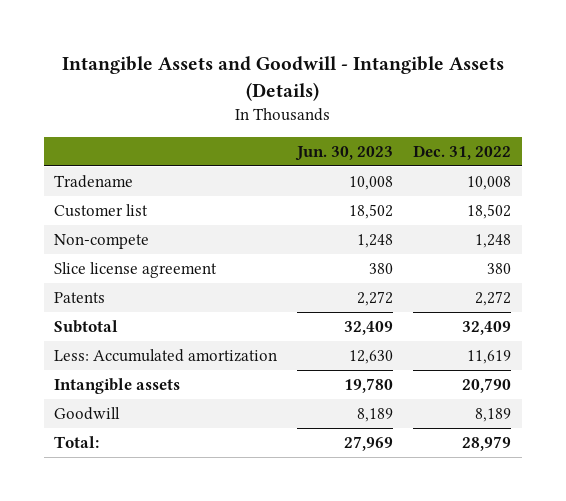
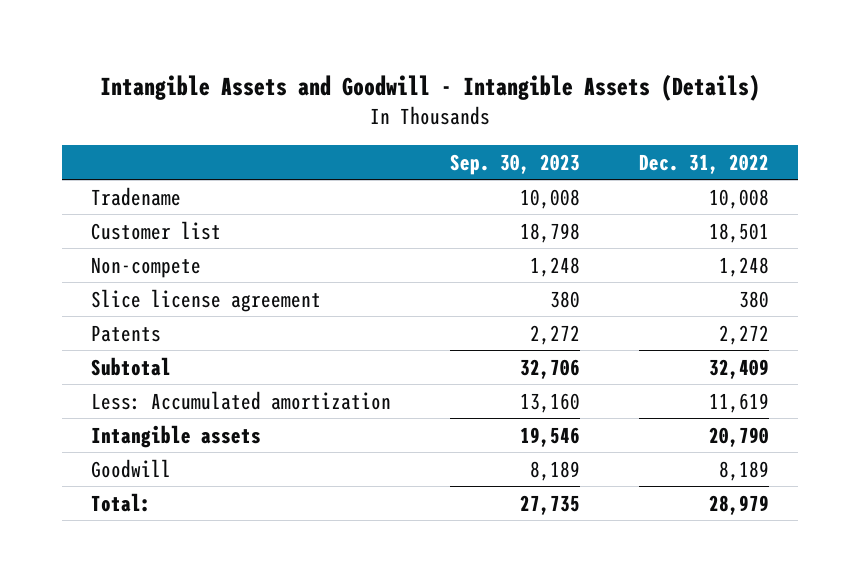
[295,145,394,161] Jun. 30, 2023 -> none
none -> [449,153,580,175] Sep. 30, 2023
[467,204,512,220] 18,502 -> [708,222,769,243] 18,501

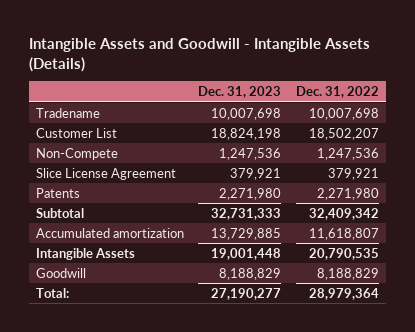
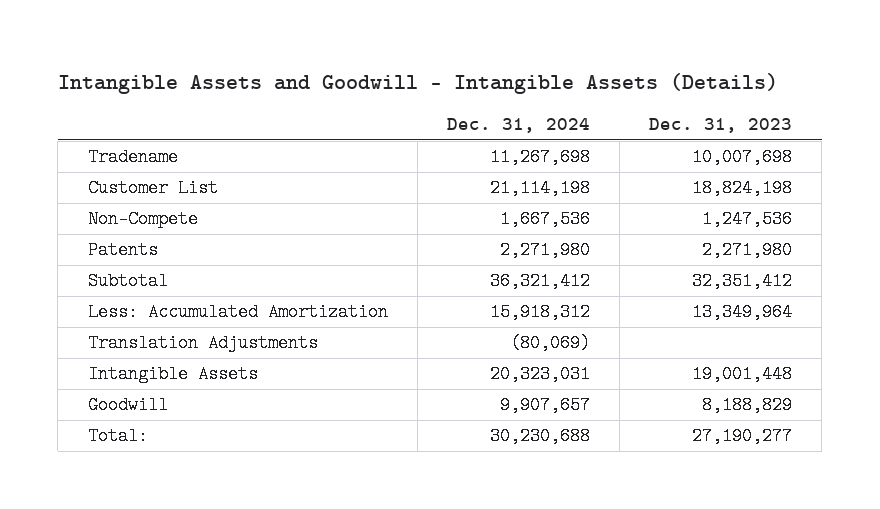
[295,86,379,99] Dec. 31, 2022 -> none
none -> [446,118,590,134] Dec. 31, 2024
[35,167,176,180] Slice License Agreement -> none
[211,207,282,220] 32,731,333 -> [692,272,793,291] 32,351,412
[35,227,184,238] Accumulated amortization -> [87,303,388,322] Less: Accumulated Amortization
[211,227,282,240] 13,729,885 -> [692,303,793,322] 13,349,964
none -> [87,334,318,353] Translation Adjustments

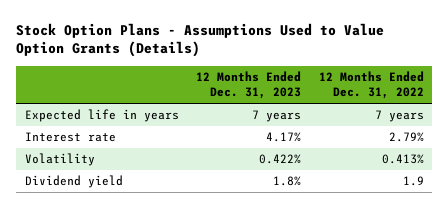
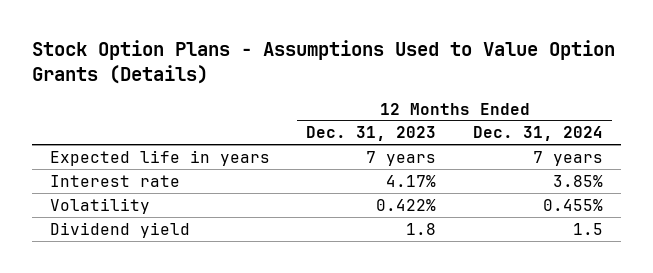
[318,70,424,100] 12 Months Ended Dec. 31, 2022 -> none
none -> [472,126,603,142] Dec. 31, 2024
[273,176,302,187] 1.8% -> [406,222,437,235] 1.8

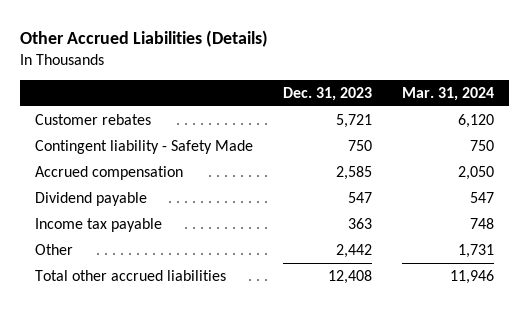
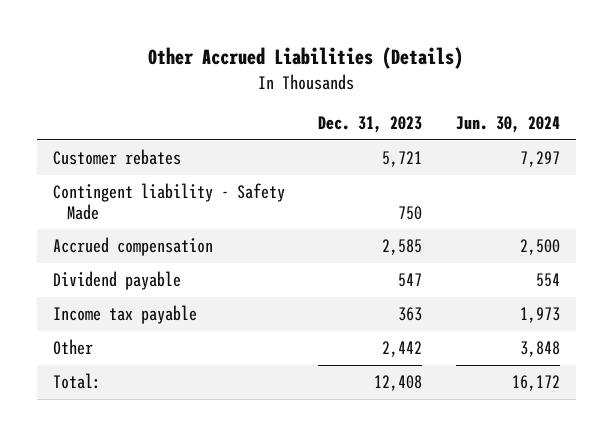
[401,86,494,101] Mar. 31, 2024 -> none
none -> [455,116,560,134] Jun. 30, 2024
[34,269,226,281] Total other accrued liabilities -> [53,373,102,390] Total:

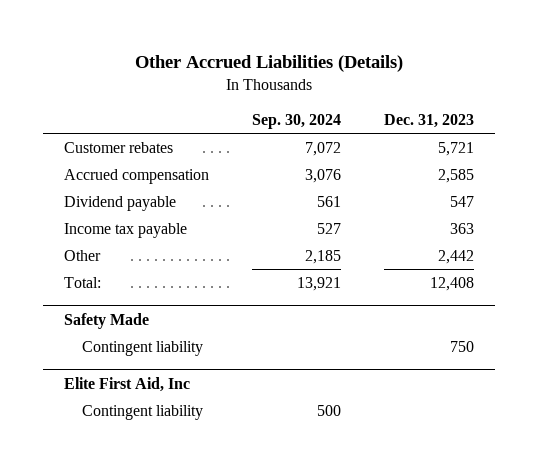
[455,116,560,134] Jun. 30, 2024 -> none
none -> [251,113,341,129] Sep. 30, 2024
[53,183,286,220] Contingent liability - Safety Made -> none
none -> [63,312,149,329] Safety Made
none -> [81,340,203,356] Contingent liability
none -> [63,376,190,392] Elite First Aid, Inc
none -> [81,404,203,420] Contingent liability

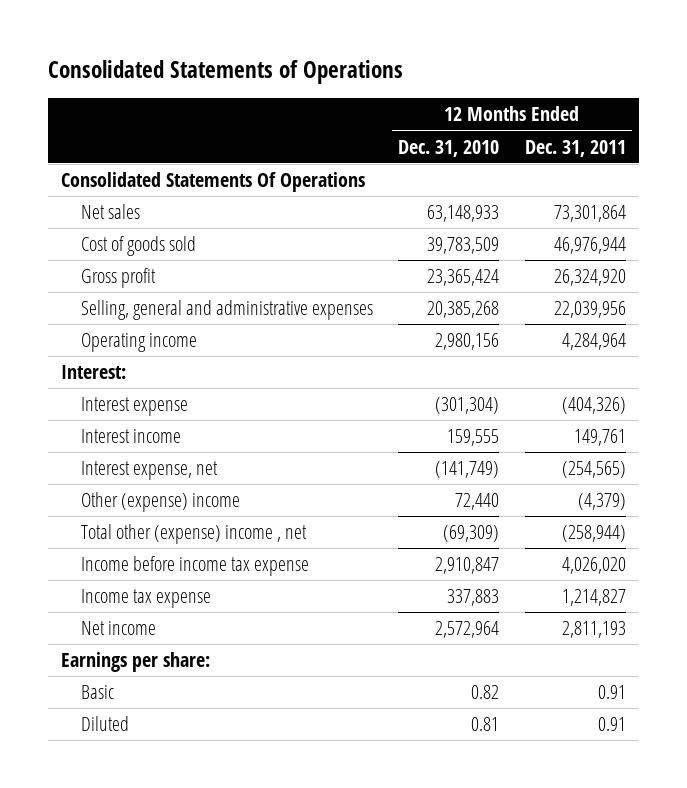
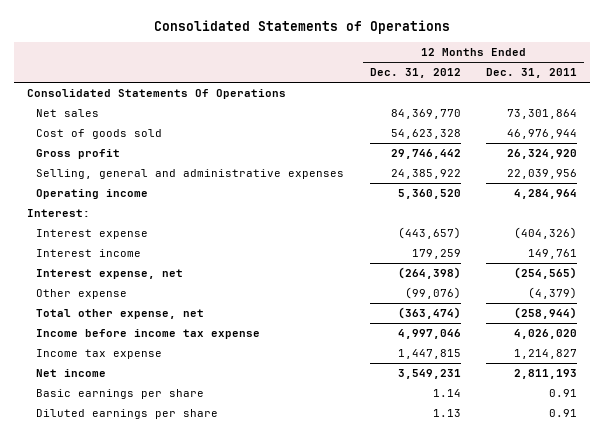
[398,139,500,157] Dec. 31, 2010 -> none
none -> [369,68,461,79] Dec. 31, 2012
[80,492,240,513] Other (expense) income -> [36,289,128,300] Other expense
[80,524,307,545] Total other (expense) income , net -> [36,309,205,320] Total other expense, net
[60,652,210,673] Earnings per share: -> none
[80,685,114,700] Basic -> [36,389,205,400] Basic earnings per share
[80,716,129,732] Diluted -> [36,409,219,420] Diluted earnings per share

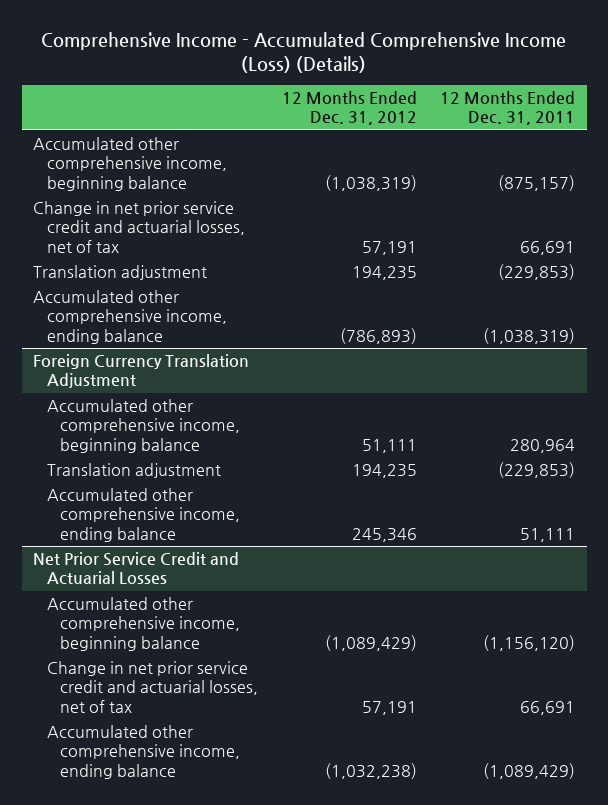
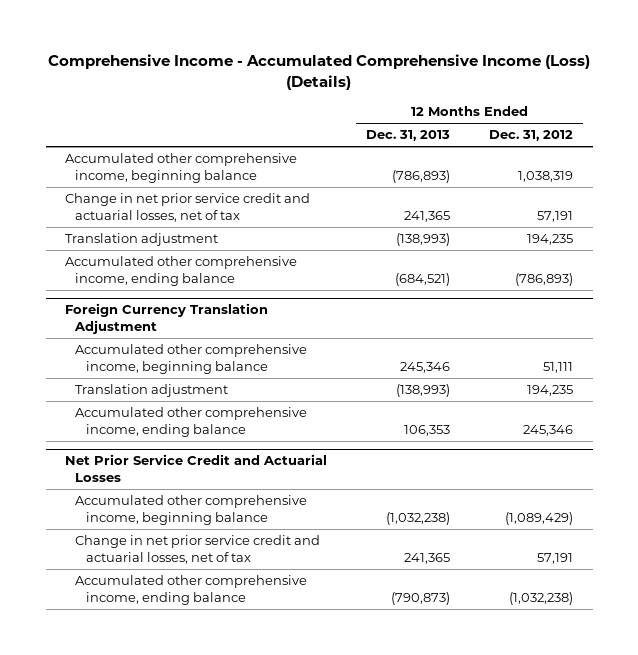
[440,90,576,126] 12 Months Ended Dec. 31, 2011 -> none
none -> [366,130,451,142] Dec. 31, 2013
[324,174,417,191] (1,038,319) -> [518,170,574,182] 1,038,319

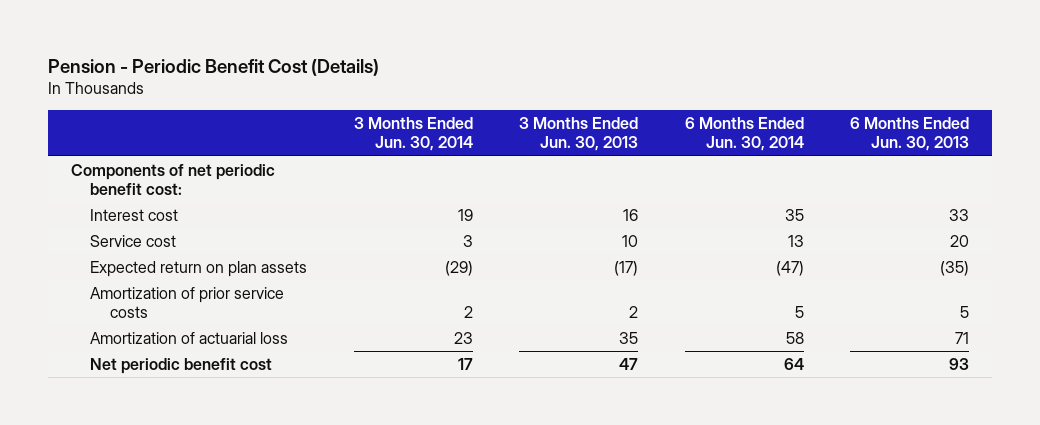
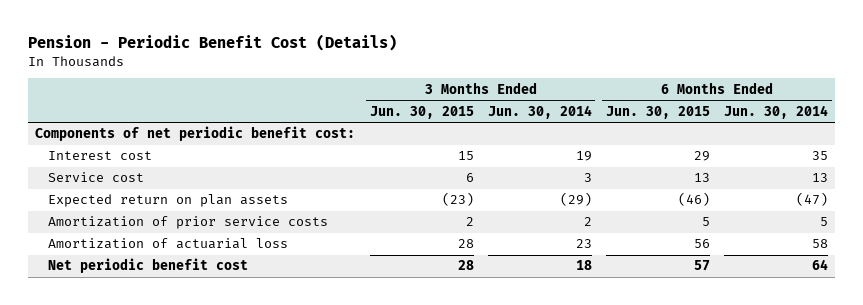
[519,117,639,152] 3 Months Ended Jun. 30, 2013 -> none
[850,117,970,152] 6 Months Ended Jun. 30, 2013 -> none
none -> [369,105,474,119] Jun. 30, 2015
none -> [605,105,710,119] Jun. 30, 2015
[457,357,473,370] 17 -> [575,260,592,271] 18

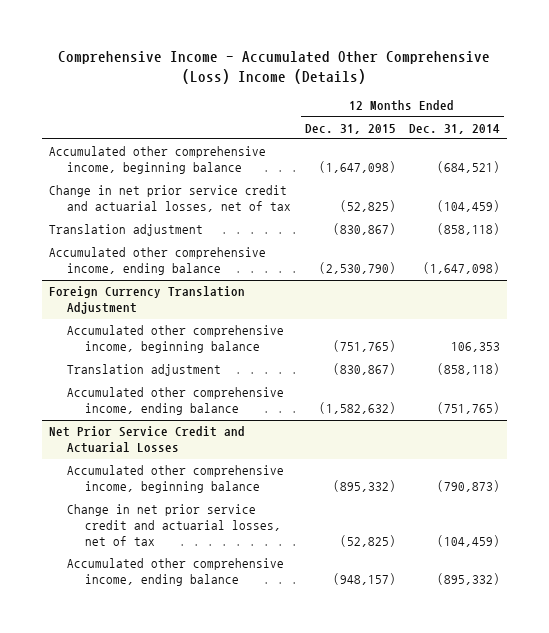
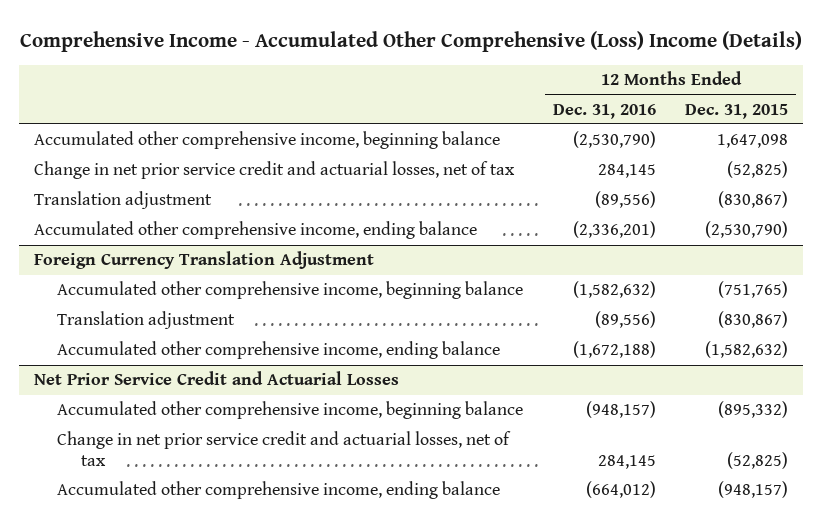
[409,123,501,134] Dec. 31, 2014 -> none
none -> [552,103,656,119] Dec. 31, 2016
[318,161,396,174] (1,647,098) -> [717,134,789,149] 1,647,098

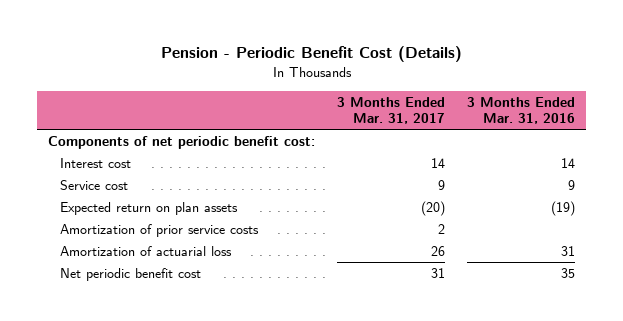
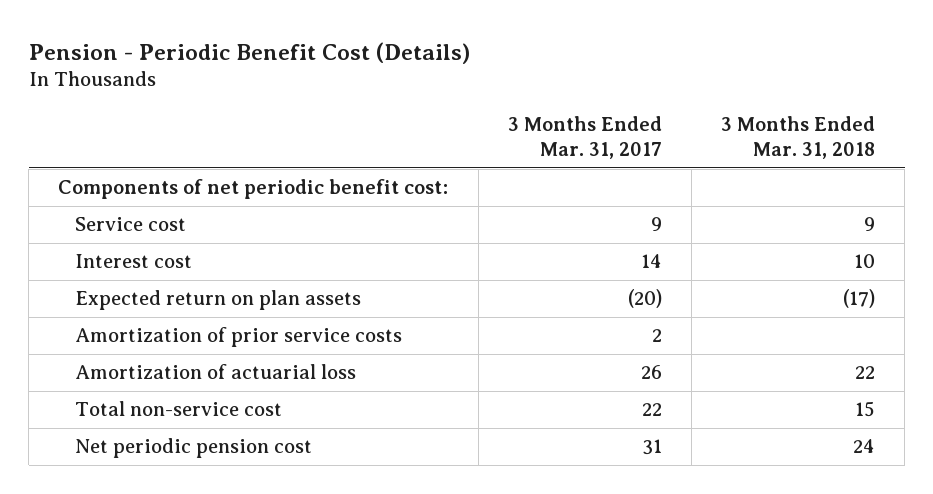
[467,96,576,124] 3 Months Ended Mar. 31, 2016 -> none
none -> [720,116,875,160] 3 Months Ended Mar. 31, 2018
[60,157,132,168] Interest cost -> [75,254,193,269] Interest cost
none -> [75,401,283,417] Total non-service cost
[60,267,202,281] Net periodic benefit cost -> [75,438,313,459] Net periodic pension cost

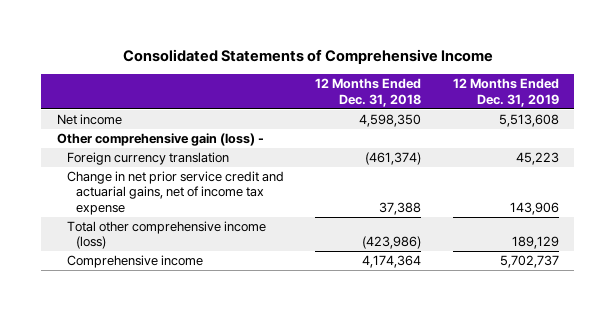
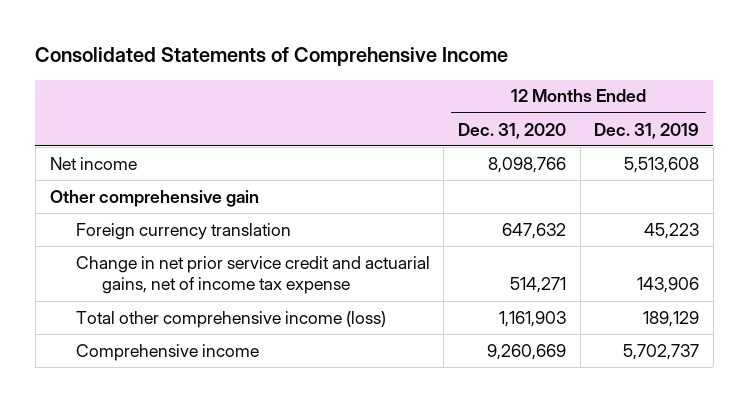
[315,78,422,107] 12 Months Ended Dec. 31, 2018 -> none
none -> [457,122,566,139] Dec. 31, 2020
[57,133,265,147] Other comprehensive gain (loss) - -> [49,189,259,207] Other comprehensive gain

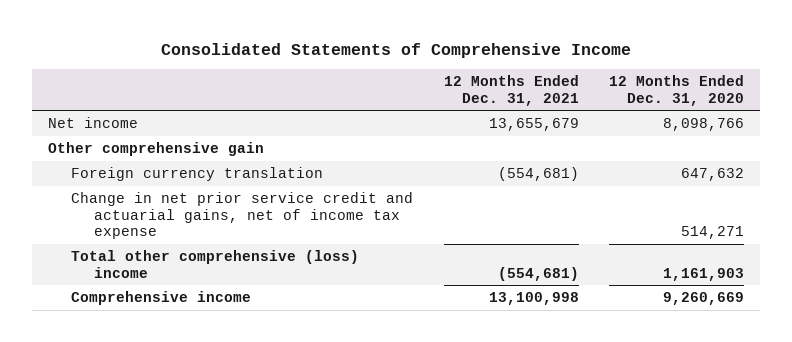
[594,122,700,139] Dec. 31, 2019 -> none
none -> [443,75,579,106] 12 Months Ended Dec. 31, 2021
[75,310,386,328] Total other comprehensive income (loss) -> [70,250,359,278] Total other comprehensive (loss) income

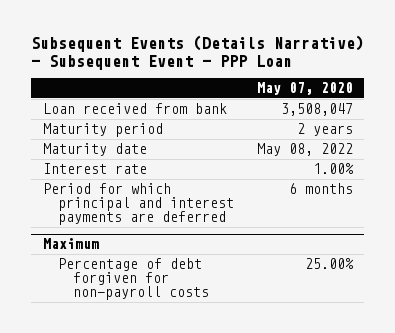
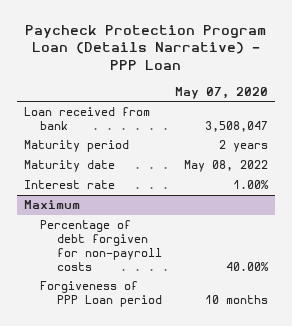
[31,34,365,70] Subsequent Events (Details Narrative) - Subsequent Event - PPP Loan -> [24,24,266,71] Paycheck Protection Program Loan (Details Narrative) - PPP Loan
[42,183,234,226] Period for which principal and interest payments are deferred -> none
[304,258,354,270] 25.00% -> [226,261,270,271] 40.00%
none -> [40,281,162,307] Forgiveness of PPP Loan period

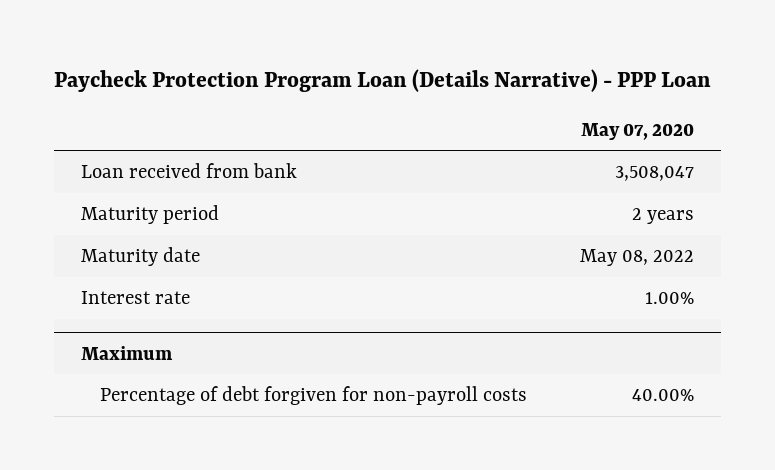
[40,281,162,307] Forgiveness of PPP Loan period -> none

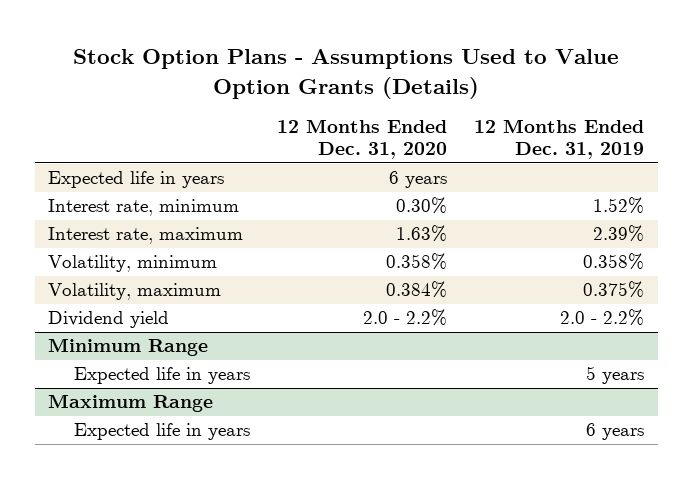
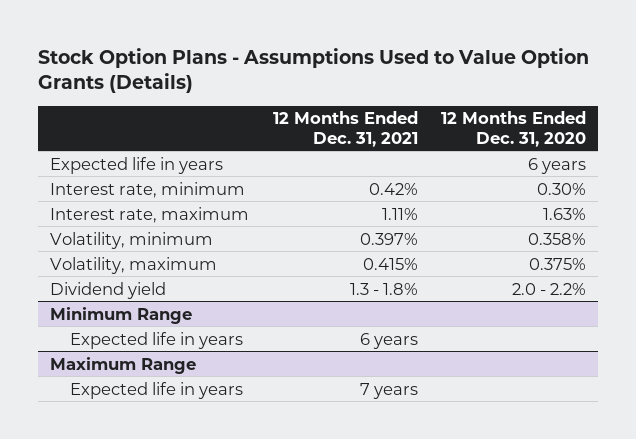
[473,118,644,160] 12 Months Ended Dec. 31, 2019 -> none
none -> [272,111,418,147] 12 Months Ended Dec. 31, 2021
[385,281,447,299] 0.384% -> [529,257,587,270] 0.375%

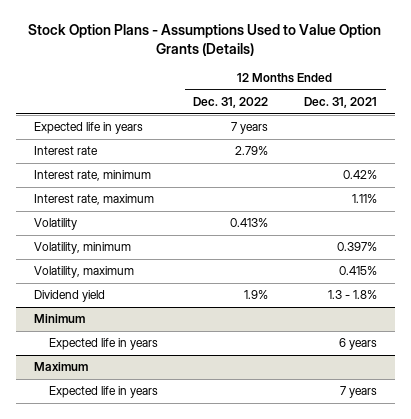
[441,111,587,147] 12 Months Ended Dec. 31, 2020 -> none
none -> [193,97,269,109] Dec. 31, 2022
none -> [33,146,98,156] Interest rate
none -> [33,218,77,231] Volatility
[49,306,192,324] Minimum Range -> [33,314,85,324] Minimum
[49,356,196,374] Maximum Range -> [33,362,88,372] Maximum

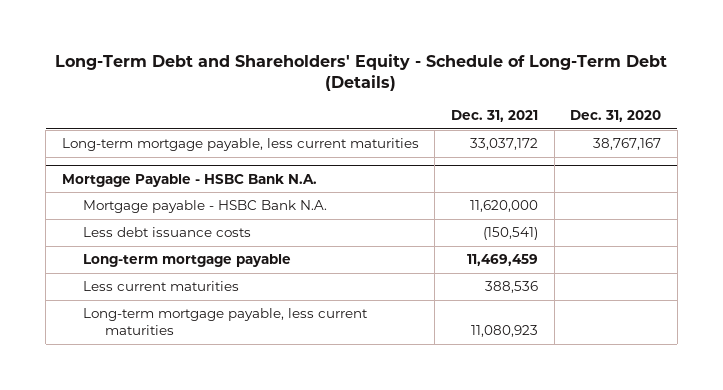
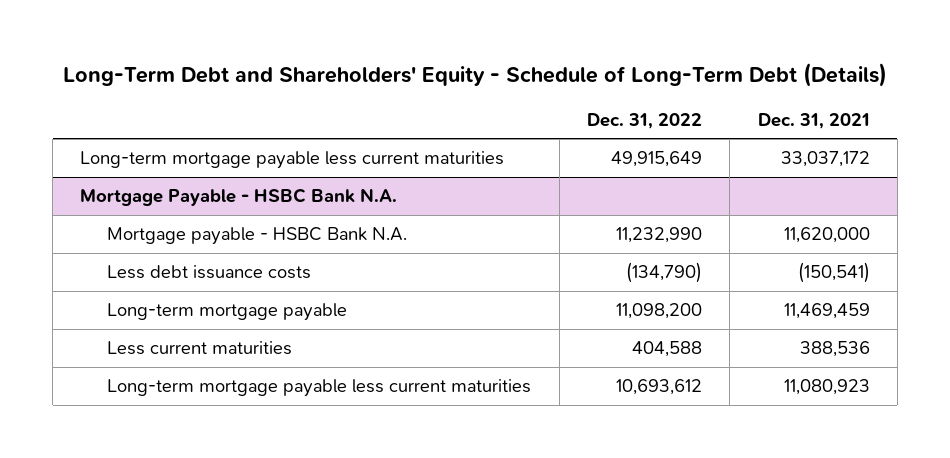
[570,110,662,123] Dec. 31, 2020 -> none
none -> [587,112,703,129] Dec. 31, 2022
[61,138,419,152] Long-term mortgage payable, less current maturities -> [80,151,505,170] Long-term mortgage payable less current maturities
[83,308,369,335] Long-term mortgage payable, less current maturities -> [107,379,532,398] Long-term mortgage payable less current maturities

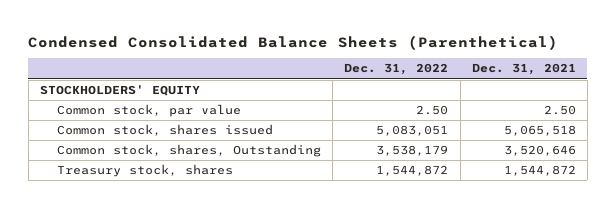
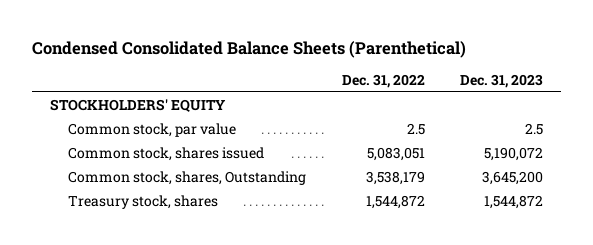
[471,63,576,76] Dec. 31, 2021 -> none
none -> [460,73,544,88] Dec. 31, 2023
[416,105,449,116] 2.50 -> [406,122,425,135] 2.5

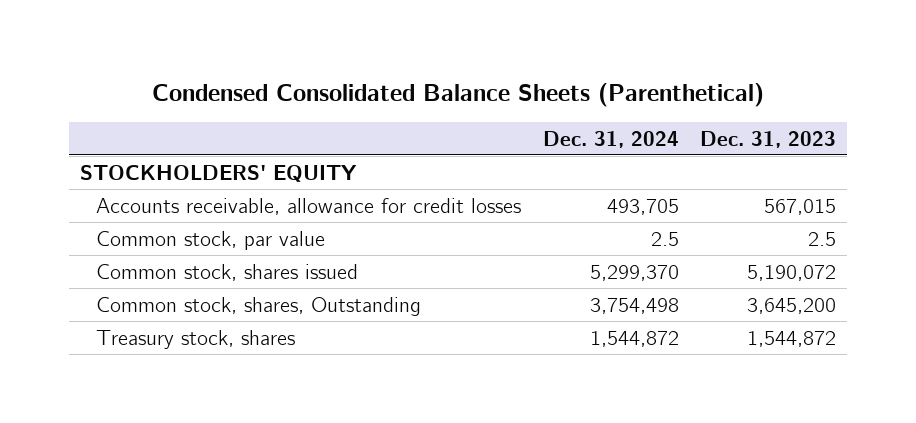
[341,73,425,88] Dec. 31, 2022 -> none
none -> [542,130,679,148] Dec. 31, 2024
none -> [95,197,521,215] Accounts receivable, allowance for credit losses

